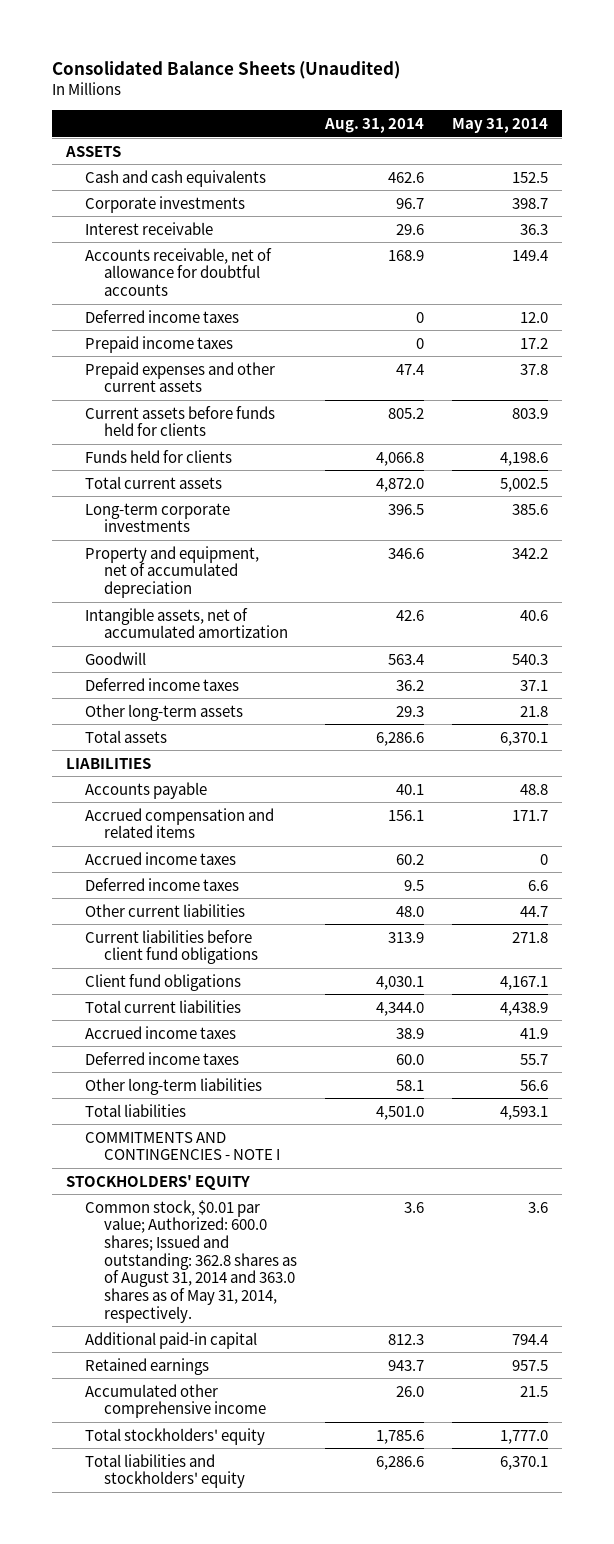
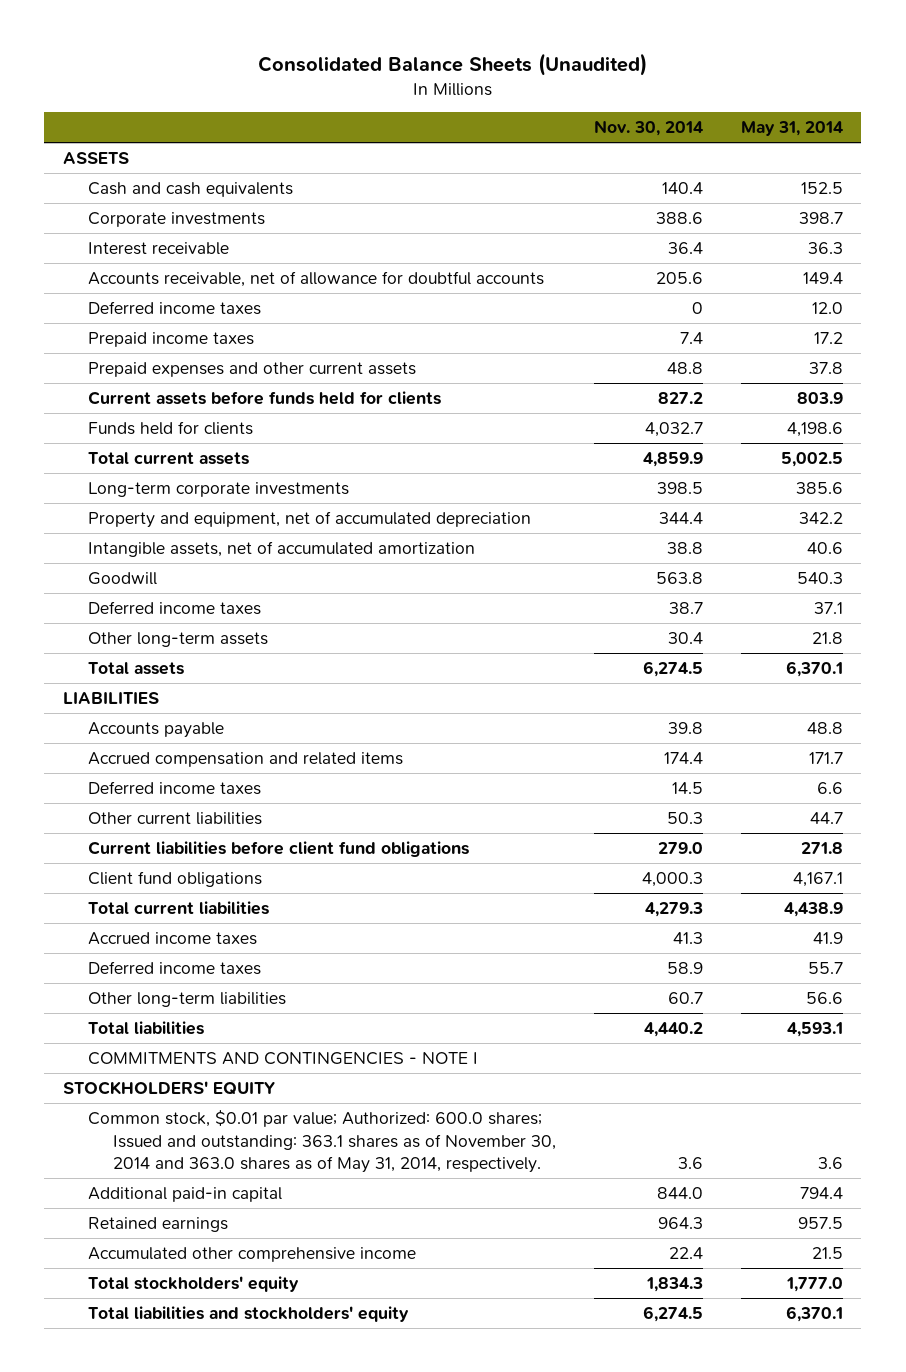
[323,118,424,134] Aug. 31, 2014 -> none
none -> [593,120,703,137] Nov. 30, 2014
[85,851,237,865] Accrued income taxes -> none
[85,1199,297,1323] Common stock, $0.01 par value; Authorized: 600.0 shares; Issued and outstanding: 362.8 shares as of August 31, 2014 and 363.0 shares as of May 31, 2014, respectively. -> [88,1109,556,1174] Common stock, $0.01 par value; Authorized: 600.0 shares; Issued and outstanding: 363.1 shares as of November 30, 2014 and 363.0 shares as of May 31, 2014, respectively.

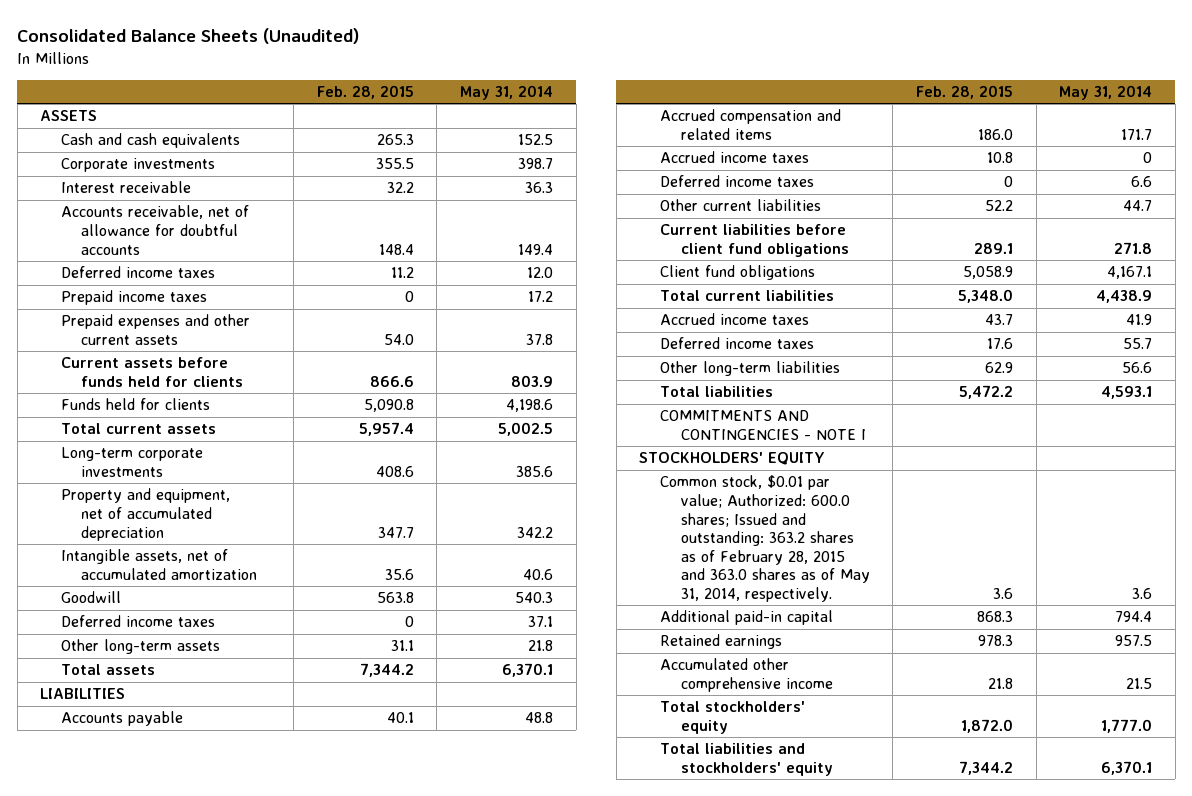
[593,120,703,137] Nov. 30, 2014 -> none
none -> [316,84,414,99] Feb. 28, 2015
none -> [659,151,809,164] Accrued income taxes
[88,1109,556,1174] Common stock, $0.01 par value; Authorized: 600.0 shares; Issued and outstanding: 363.1 shares as of November 30, 2014 and 363.0 shares as of May 31, 2014, respectively. -> [659,475,870,602] Common stock, $0.01 par value; Authorized: 600.0 shares; Issued and outstanding: 363.2 shares as of February 28, 2015 and 363.0 shares as of May 31, 2014, respectively.

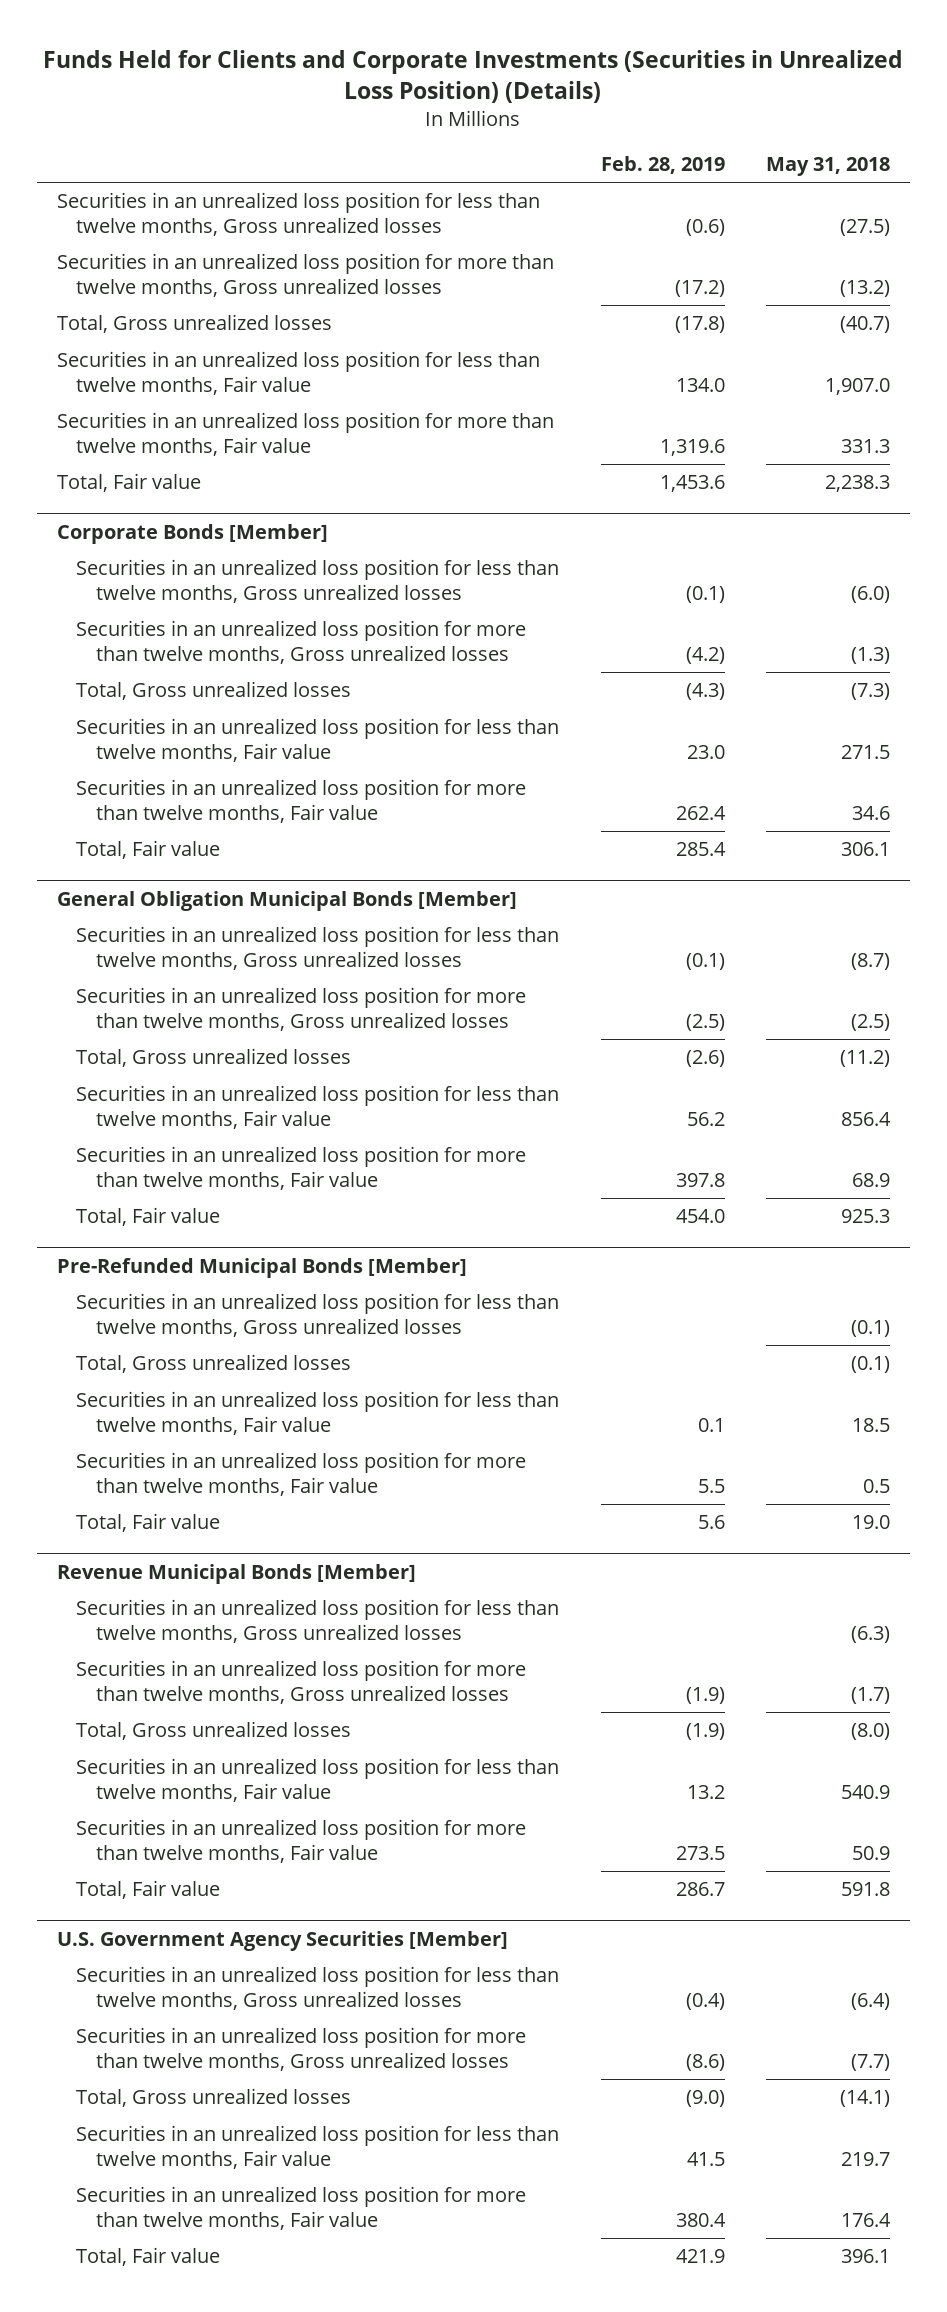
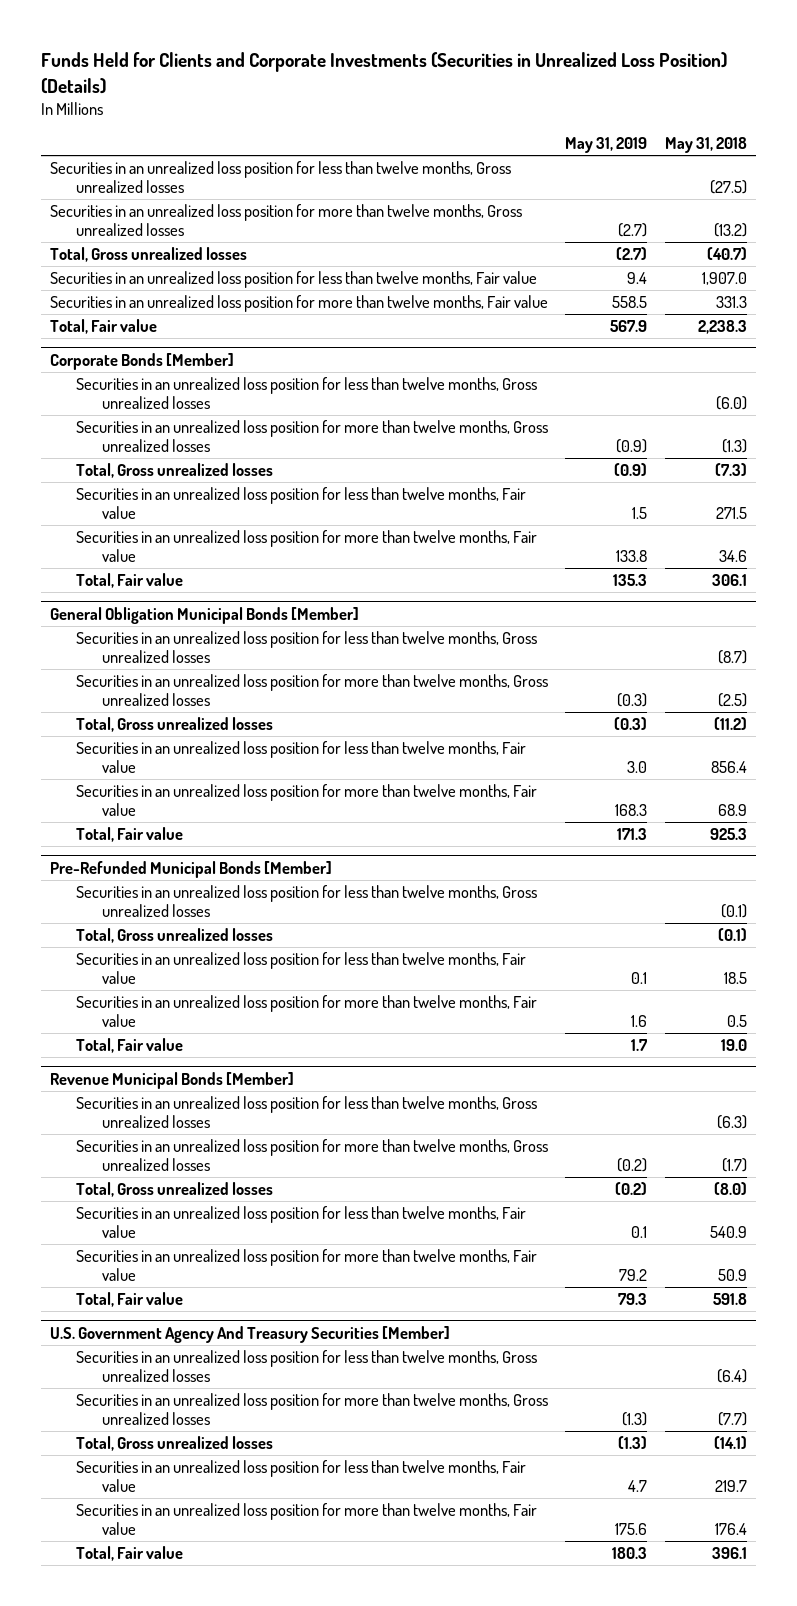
[600,155,725,174] Feb. 28, 2019 -> none
none -> [565,137,648,154] May 31, 2019
[57,1930,509,1951] U.S. Government Agency Securities [Member] -> [50,1325,451,1343] U.S. Government Agency And Treasury Securities [Member]

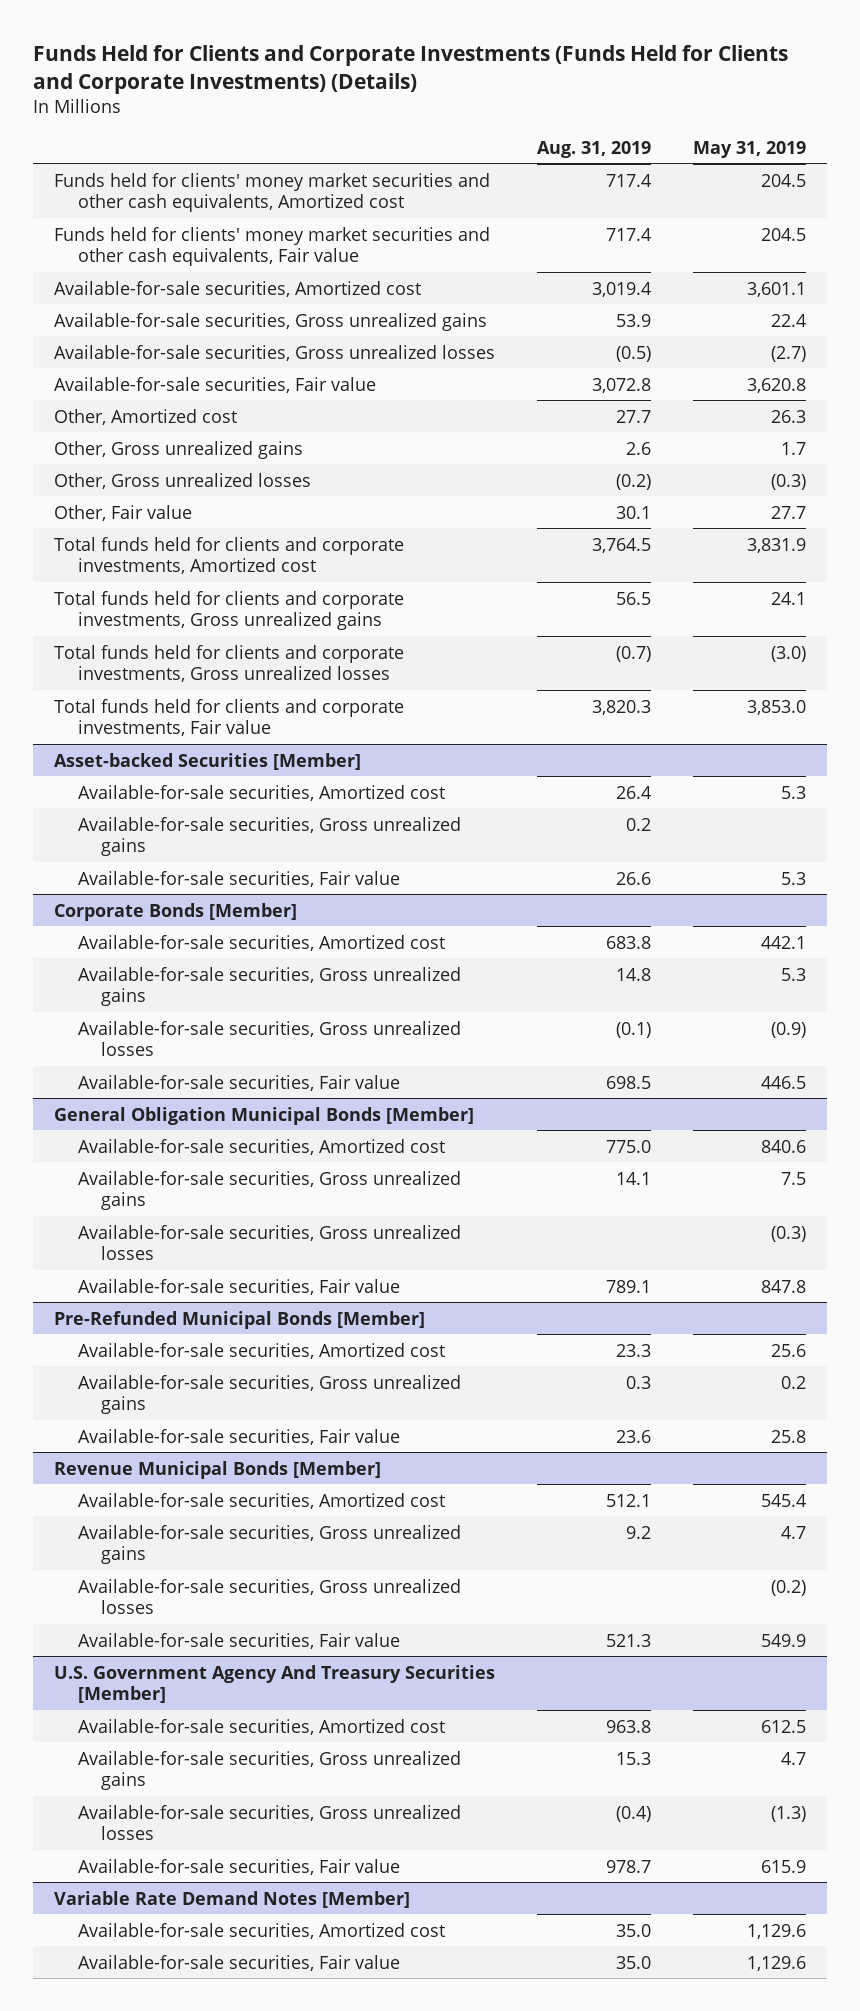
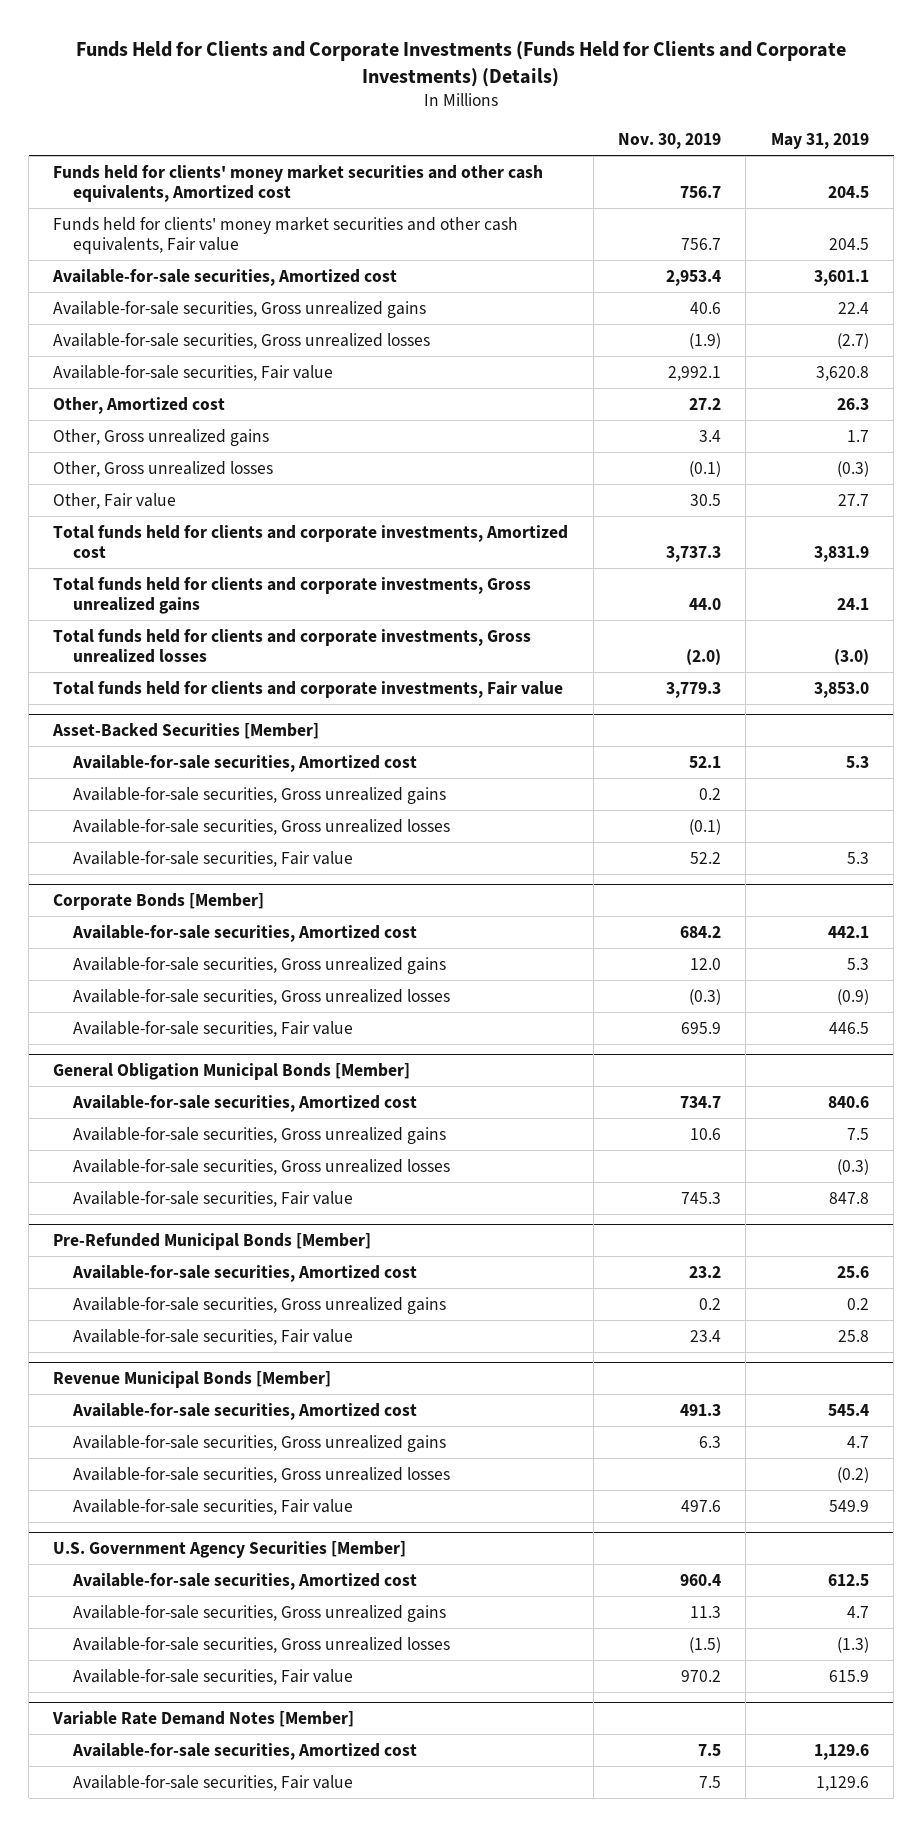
[536,140,651,158] Aug. 31, 2019 -> none
none -> [618,133,722,150] Nov. 30, 2019
[53,752,361,770] Asset-backed Securities [Member] -> [52,722,320,739] Asset-Backed Securities [Member]
none -> [72,818,450,835] Available-for-sale securities, Gross unrealized losses
[53,1664,495,1704] U.S. Government Agency And Treasury Securities [Member] -> [53,1540,407,1558] U.S. Government Agency Securities [Member]

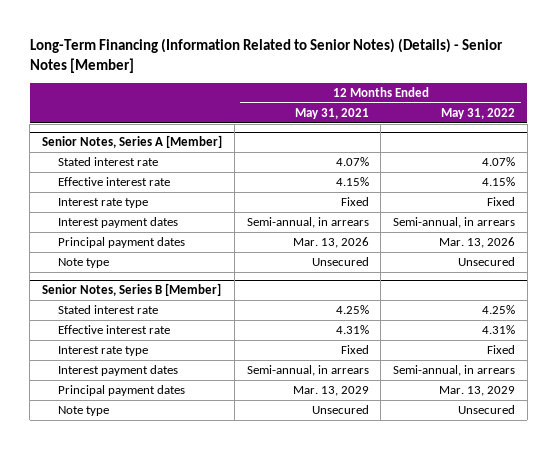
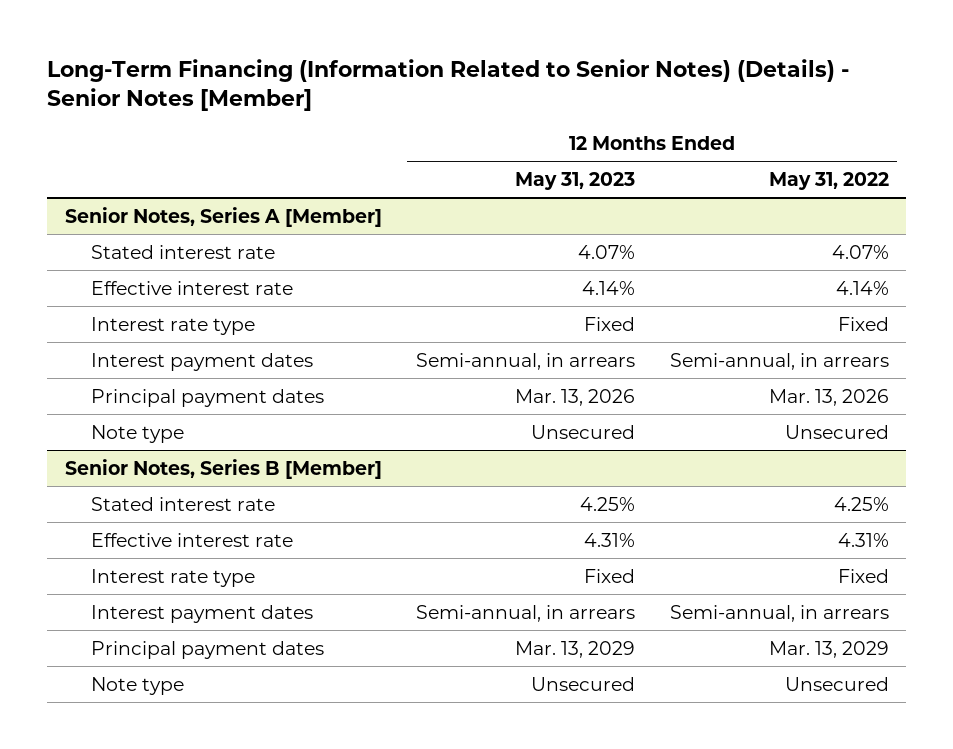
[294,107,369,119] May 31, 2021 -> none
none -> [515,172,636,191] May 31, 2023
[482,177,516,187] 4.15% -> [835,280,889,295] 4.14%

